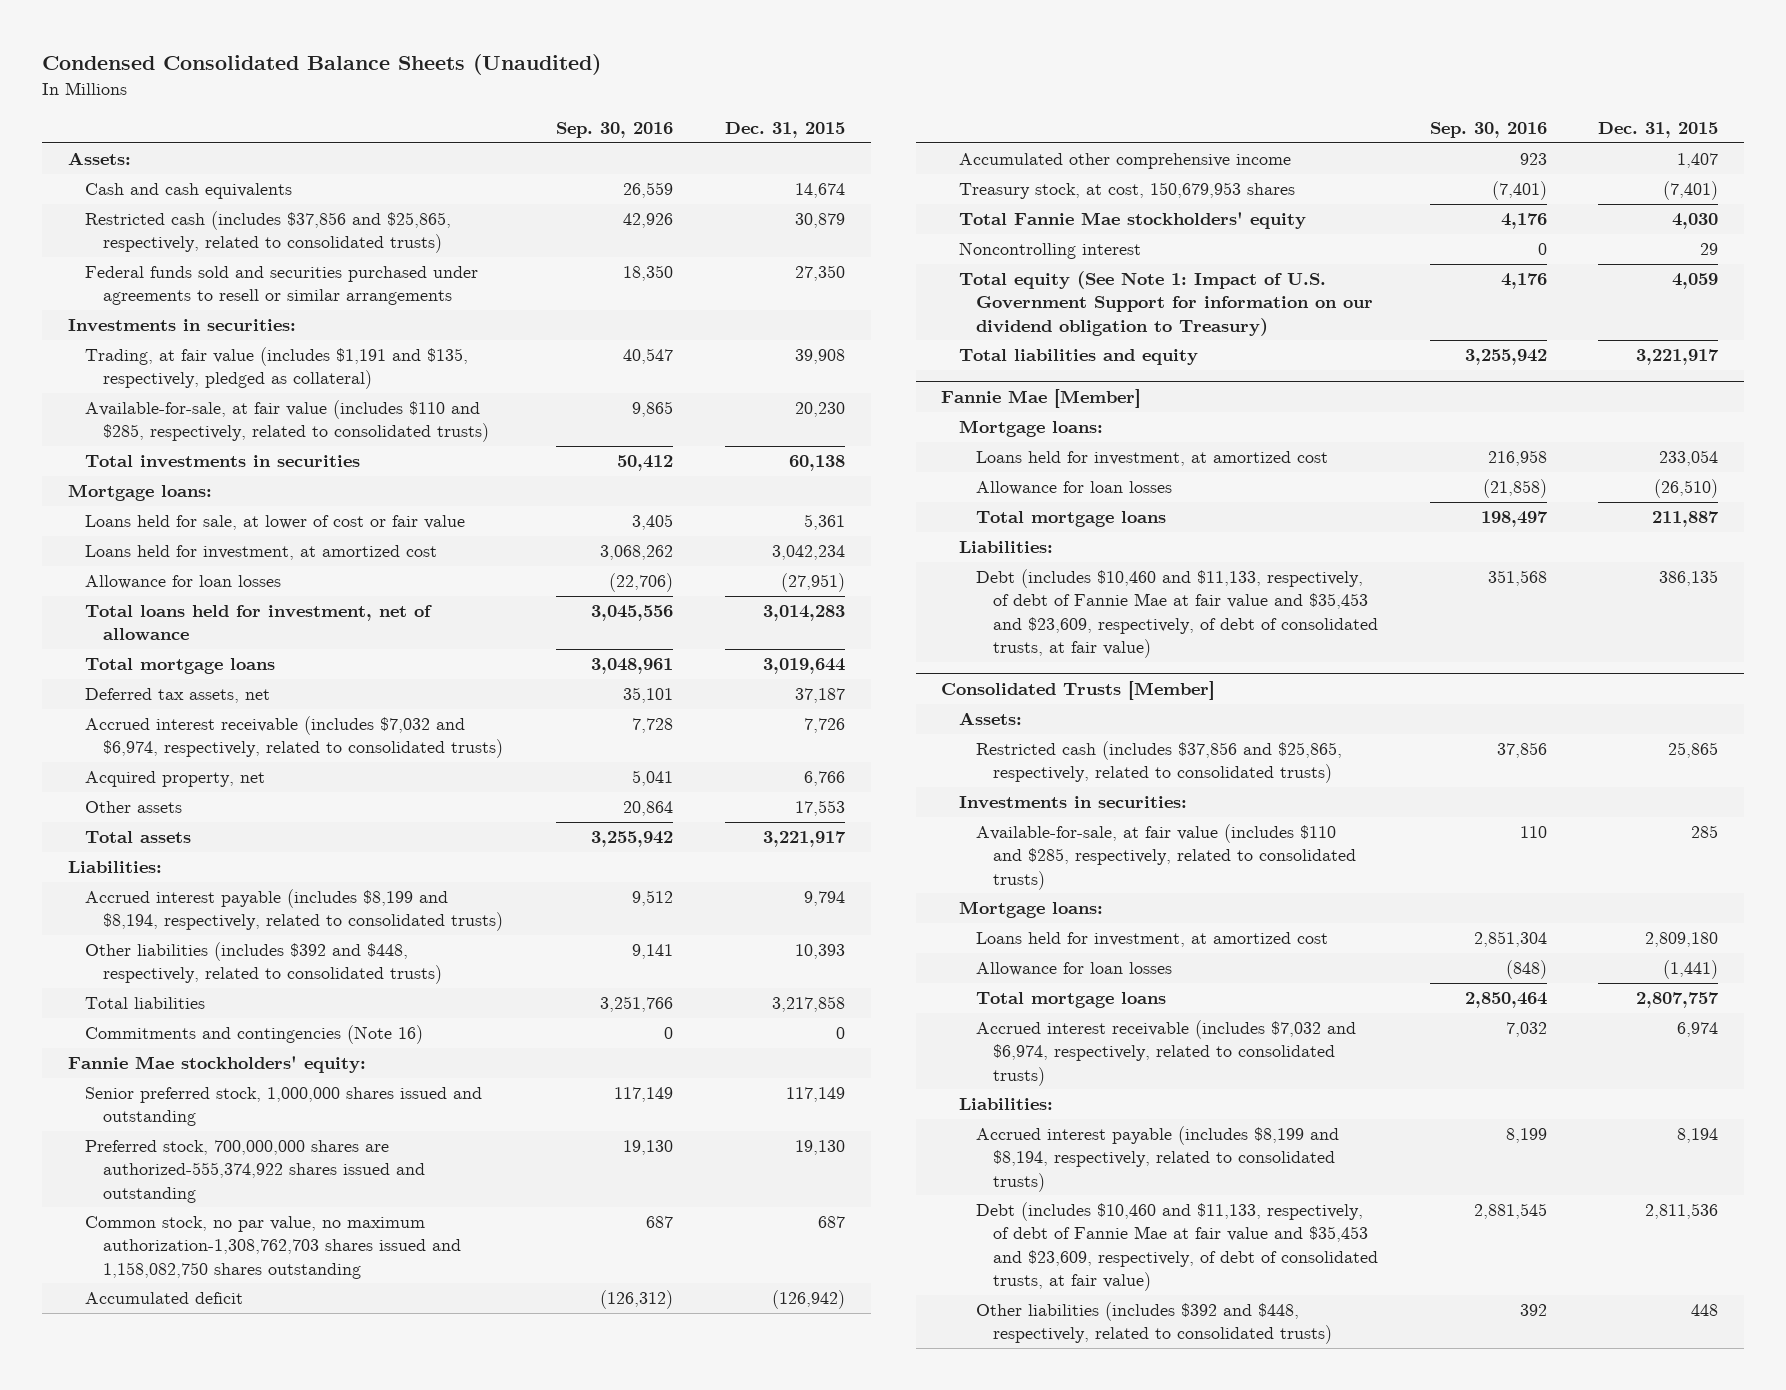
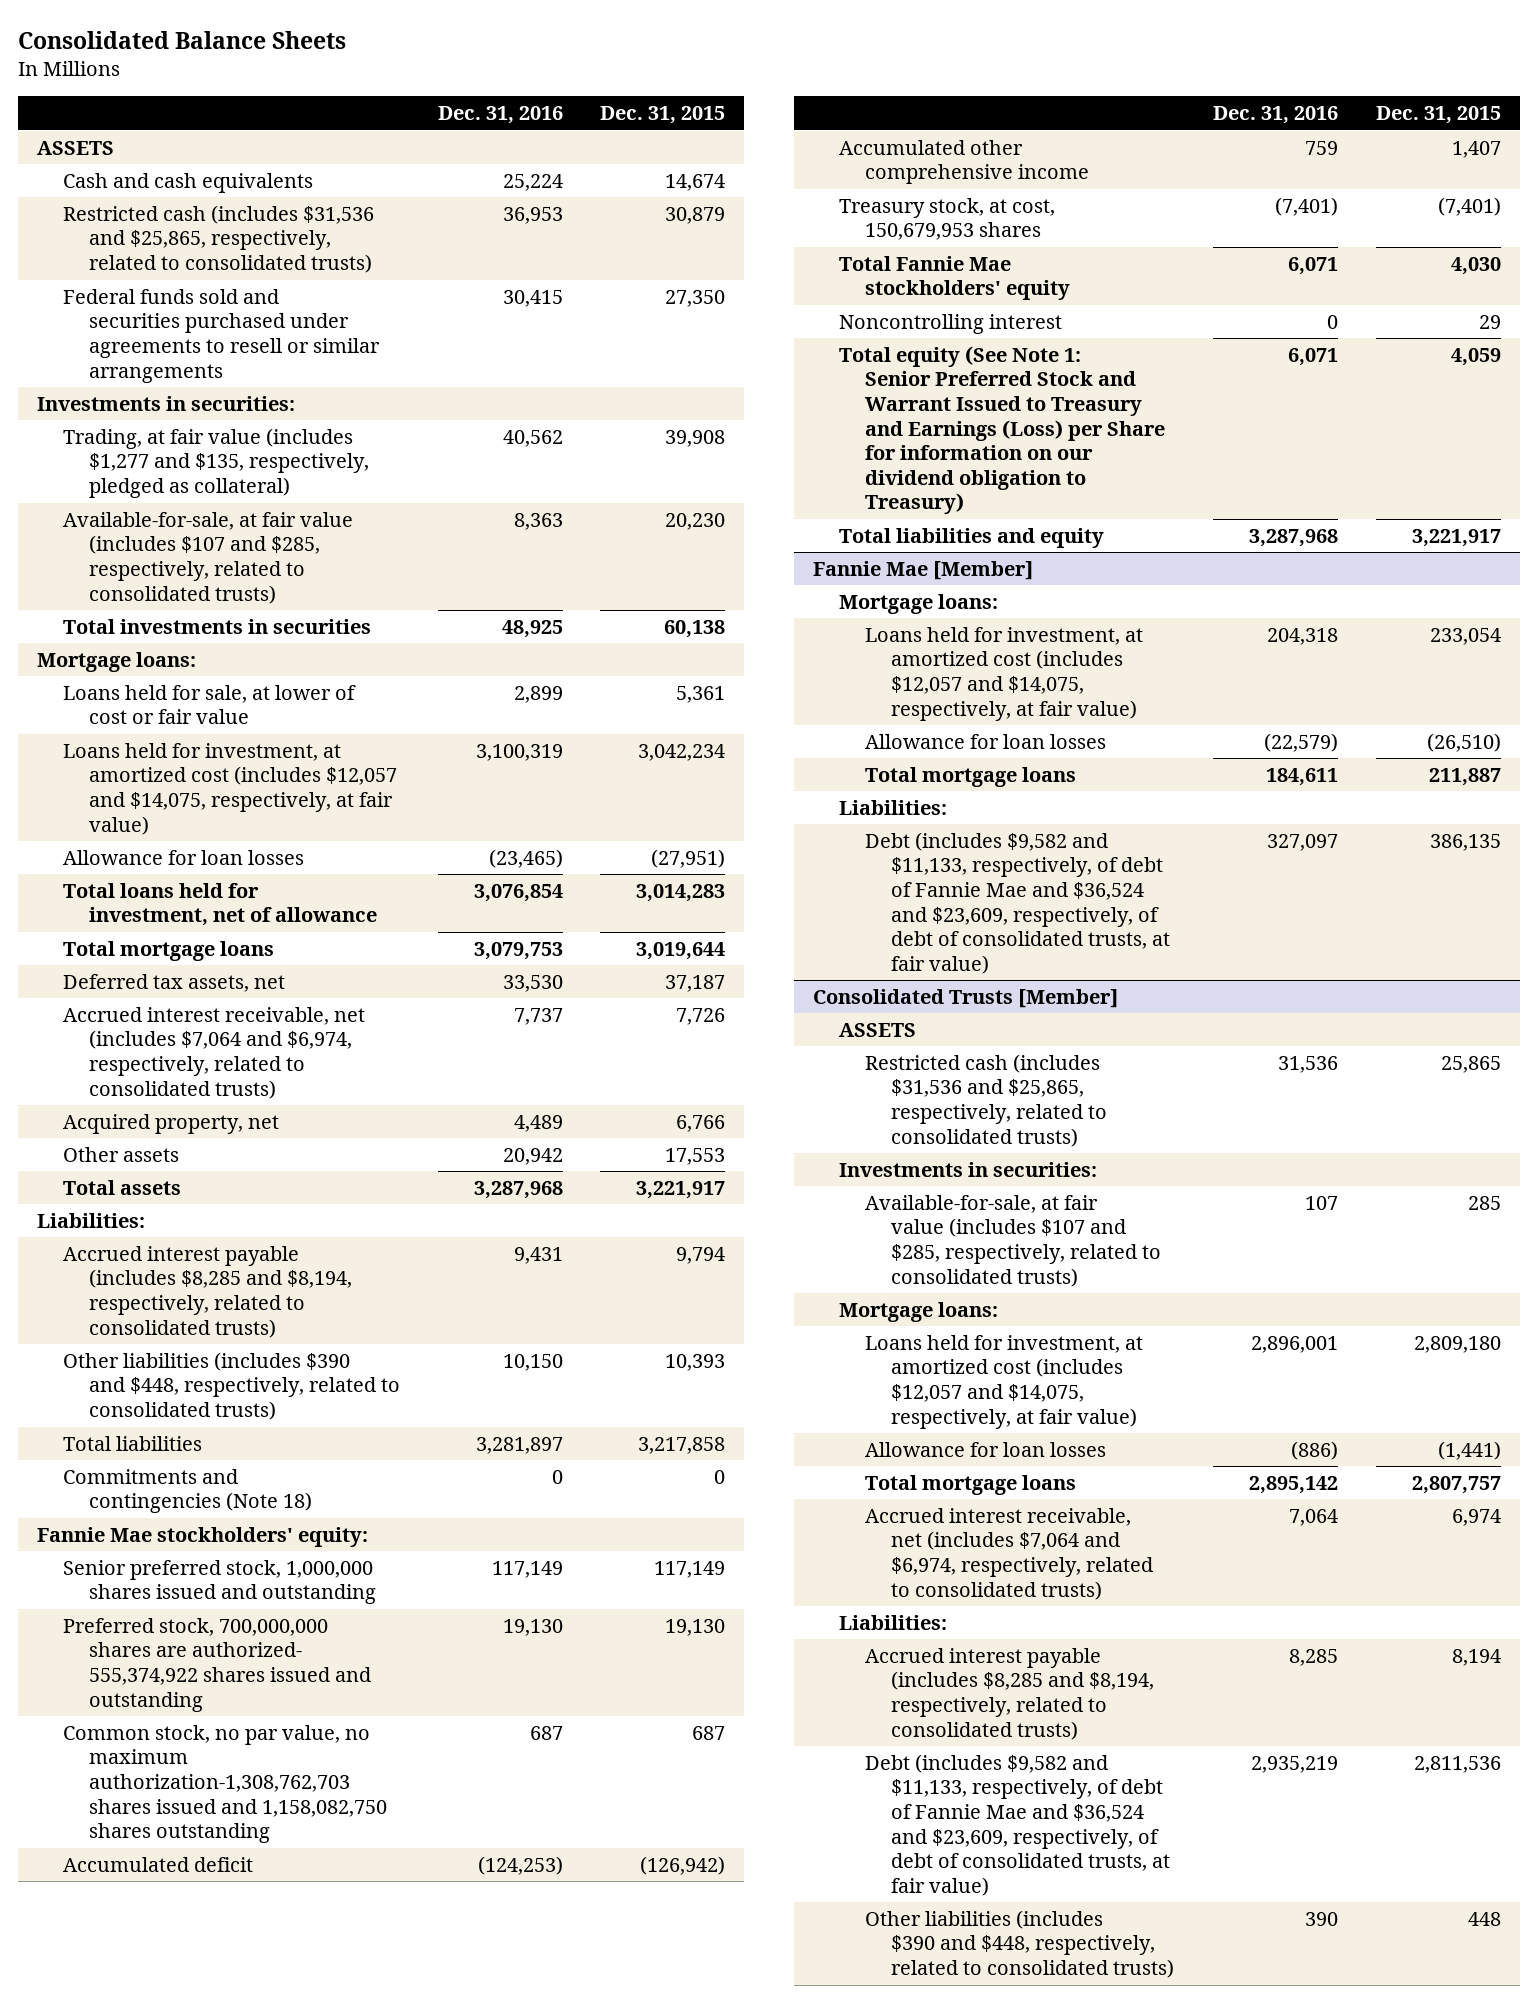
[42,54,602,76] Condensed Consolidated Balance Sheets (Unaudited) -> [18,31,347,50] Consolidated Balance Sheets
[556,121,674,138] Sep. 30, 2016 -> none
none -> [437,106,563,125] Dec. 31, 2016
[68,152,132,166] Assets: -> [37,140,115,155] ASSETS
[85,211,452,254] Restricted cash (includes $37,856 and $25,865, respectively, related to consolidated trusts) -> [63,204,375,274] Restricted cash (includes $31,536 and $25,865, respectively, related to consolidated trusts)
[85,347,469,390] Trading, at fair value (includes $1,191 and $135, respectively, pledged as collateral) -> [63,427,370,499] Trading, at fair value (includes $1,277 and $135, respectively, pledged as collateral)
[85,400,489,443] Available-for-sale, at fair value (includes $110 and $285, respectively, related to consolidated trusts) -> [63,511,354,604] Available-for-sale, at fair value (includes $107 and $285, respectively, related to consolidated trusts)
[85,545,438,561] Loans held for investment, at amortized cost -> [63,742,398,835] Loans held for investment, at amortized cost (includes $12,057 and $14,075, respectively, at fair value)
[85,716,503,759] Accrued interest receivable (includes $7,032 and $6,974, respectively, related to consolidated trusts) -> [63,1006,366,1099] Accrued interest receivable, net (includes $7,064 and $6,974, respectively, related to consolidated trusts)
[85,889,503,932] Accrued interest payable (includes $8,199 and $8,194, respectively, related to consolidated trusts) -> [63,1245,353,1338] Accrued interest payable (includes $8,285 and $8,194, respectively, related to consolidated trusts)
[85,942,442,985] Other liabilities (includes $392 and $448, respectively, related to consolidated trusts) -> [63,1351,401,1421] Other liabilities (includes $390 and $448, respectively, related to consolidated trusts)
[85,1025,424,1045] Commitments and contingencies (Note 16) -> [63,1468,313,1514] Commitments and contingencies (Note 18)
[85,1140,425,1203] Preferred stock, 700,000,000 shares are authorized-555,374,922 shares issued and outstanding -> [63,1617,372,1712] Preferred stock, 700,000,000 shares are authorized- 555,374,922 shares issued and outstanding
[958,271,1373,336] Total equity (See Note 1: Impact of U.S. Government Support for information on our dividend obligation to Treasury) -> [838,345,1165,515] Total equity (See Note 1: Senior Preferred Stock and Warrant Issued to Treasury and Earnings (Loss) per Share for information on our dividend obligation to Treasury)
[975,451,1328,467] Loans held for investment, at amortized cost -> [864,626,1143,721] Loans held for investment, at amortized cost (includes $12,057 and $14,075, respectively, at fair value)
[975,569,1379,658] Debt (includes $10,460 and $11,133, respectively, of debt of Fannie Mae at fair value and $35,453 and $23,609, respectively, of debt of consolidated trusts, at fair value) -> [864,831,1170,974] Debt (includes $9,582 and $11,133, respectively, of debt of Fannie Mae and $36,524 and $23,609, respectively, of debt of consolidated trusts, at fair value)
[958,712,1022,726] Assets: -> [838,1022,916,1037] ASSETS
[975,741,1342,784] Restricted cash (includes $37,856 and $25,865, respectively, related to consolidated trusts) -> [864,1053,1107,1147] Restricted cash (includes $31,536 and $25,865, respectively, related to consolidated trusts)
[975,824,1357,890] Available-for-sale, at fair value (includes $110 and $285, respectively, related to consolidated trusts) -> [864,1194,1161,1287] Available-for-sale, at fair value (includes $107 and $285, respectively, related to consolidated trusts)
[975,932,1328,948] Loans held for investment, at amortized cost -> [864,1334,1143,1429] Loans held for investment, at amortized cost (includes $12,057 and $14,075, respectively, at fair value)
[975,1020,1356,1086] Accrued interest receivable (includes $7,032 and $6,974, respectively, related to consolidated trusts) -> [864,1507,1153,1600] Accrued interest receivable, net (includes $7,064 and $6,974, respectively, related to consolidated trusts)
[975,1126,1339,1192] Accrued interest payable (includes $8,199 and $8,194, respectively, related to consolidated trusts) -> [864,1647,1154,1740] Accrued interest payable (includes $8,285 and $8,194, respectively, related to consolidated trusts)
[975,1202,1379,1291] Debt (includes $10,460 and $11,133, respectively, of debt of Fannie Mae at fair value and $35,453 and $23,609, respectively, of debt of consolidated trusts, at fair value) -> [864,1753,1170,1896] Debt (includes $9,582 and $11,133, respectively, of debt of Fannie Mae and $36,524 and $23,609, respectively, of debt of consolidated trusts, at fair value)
[975,1302,1333,1345] Other liabilities (includes $392 and $448, respectively, related to consolidated trusts) -> [864,1909,1174,1979] Other liabilities (includes $390 and $448, respectively, related to consolidated trusts)

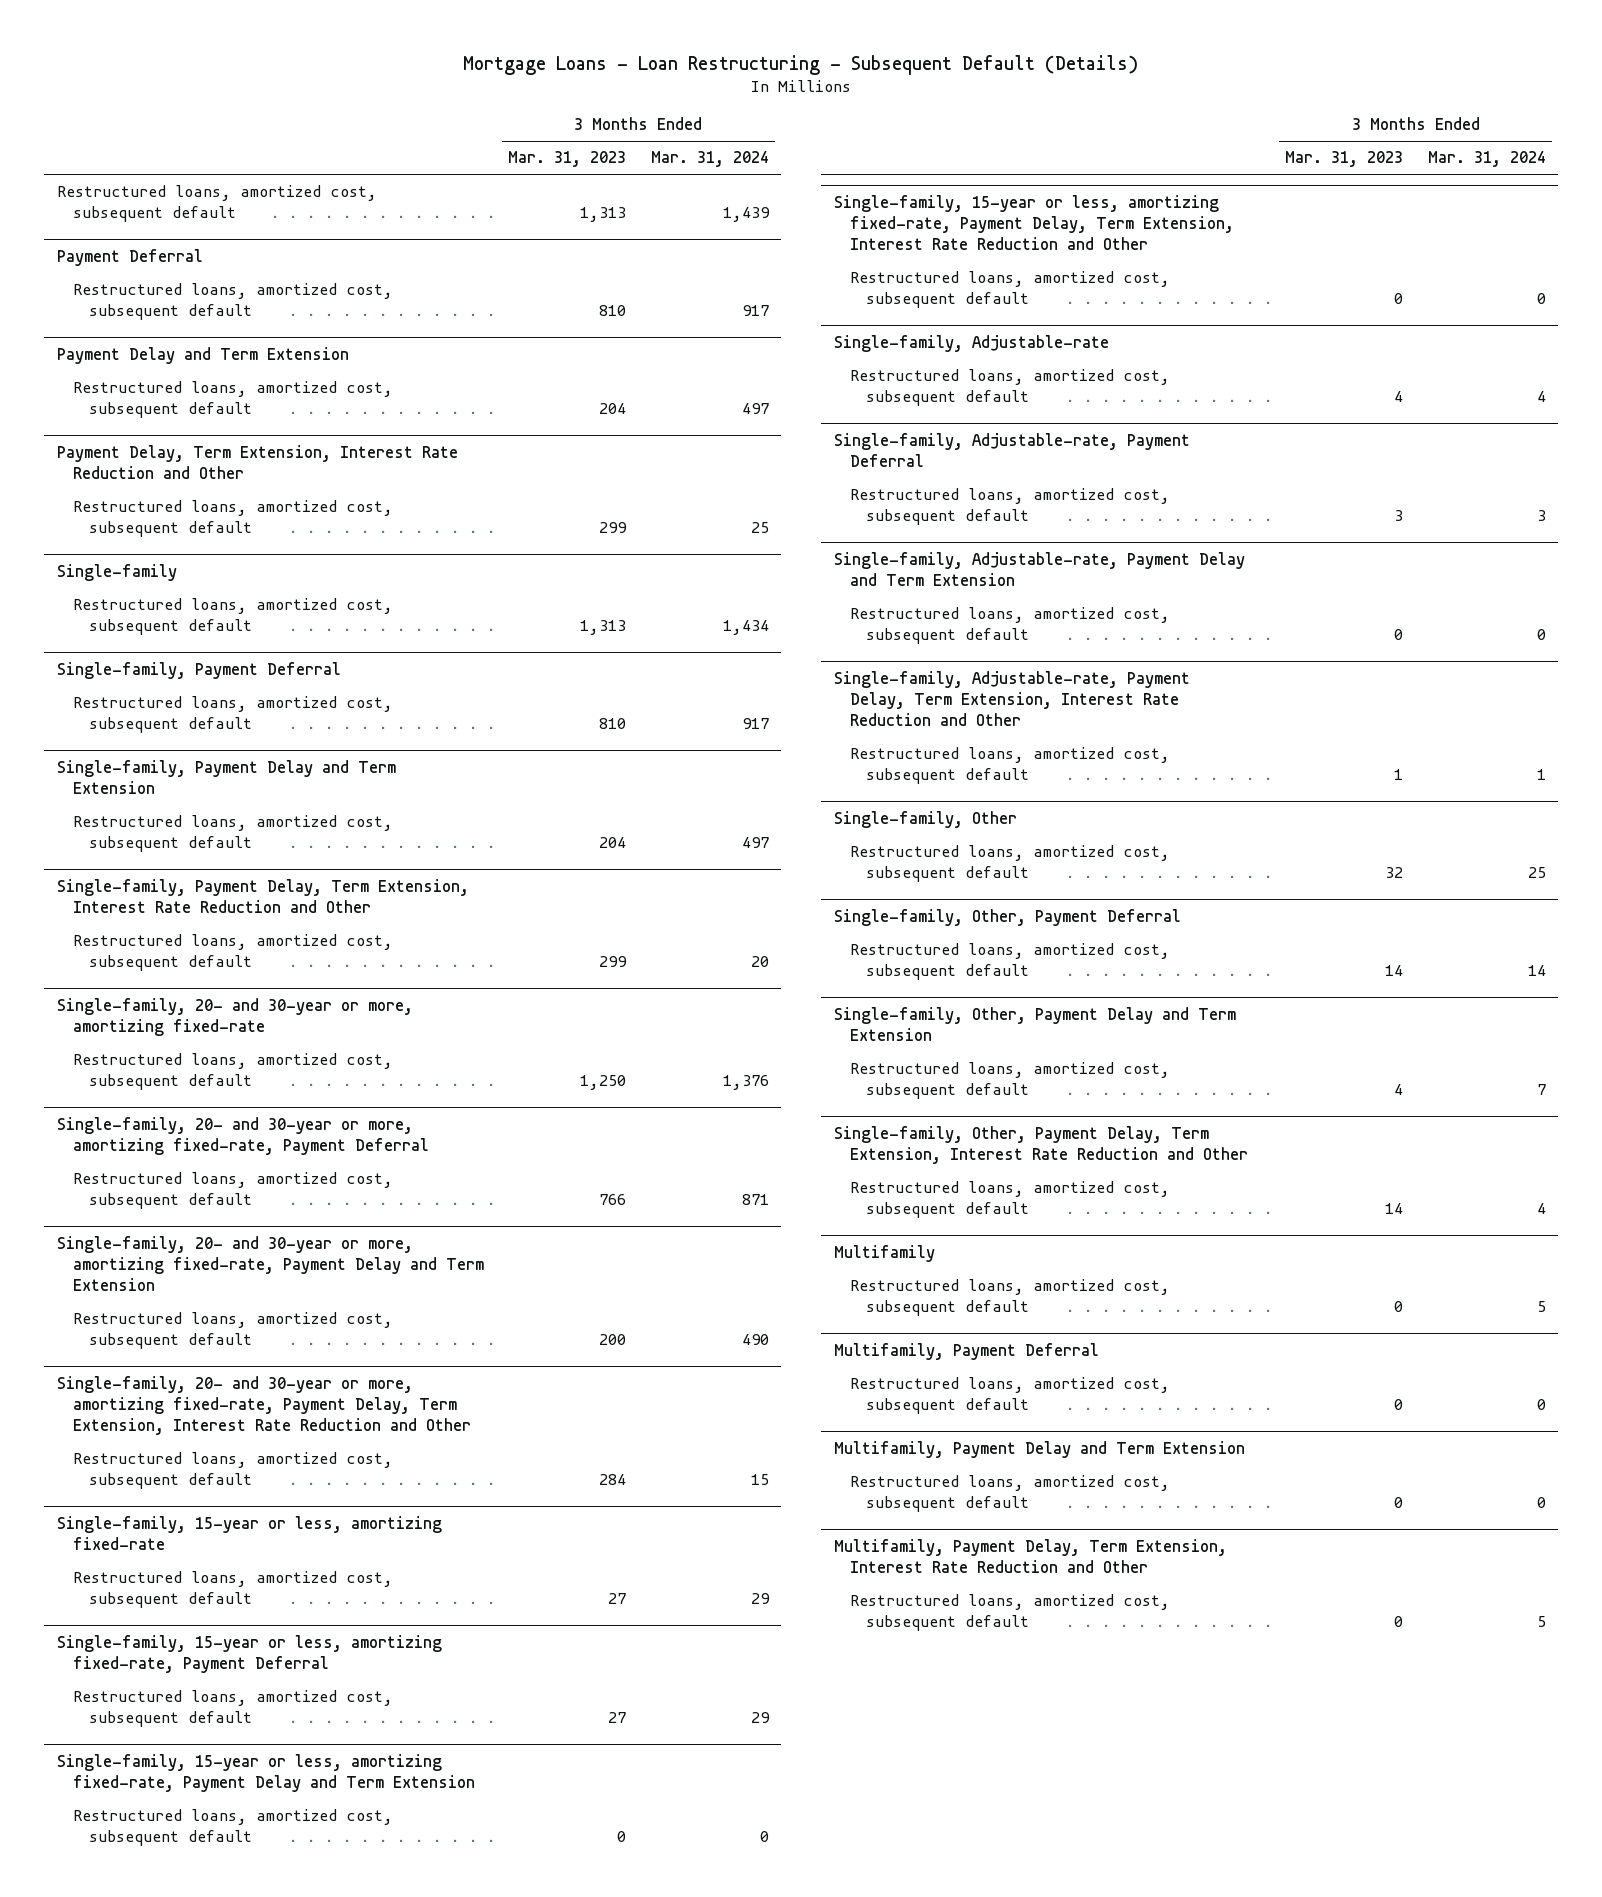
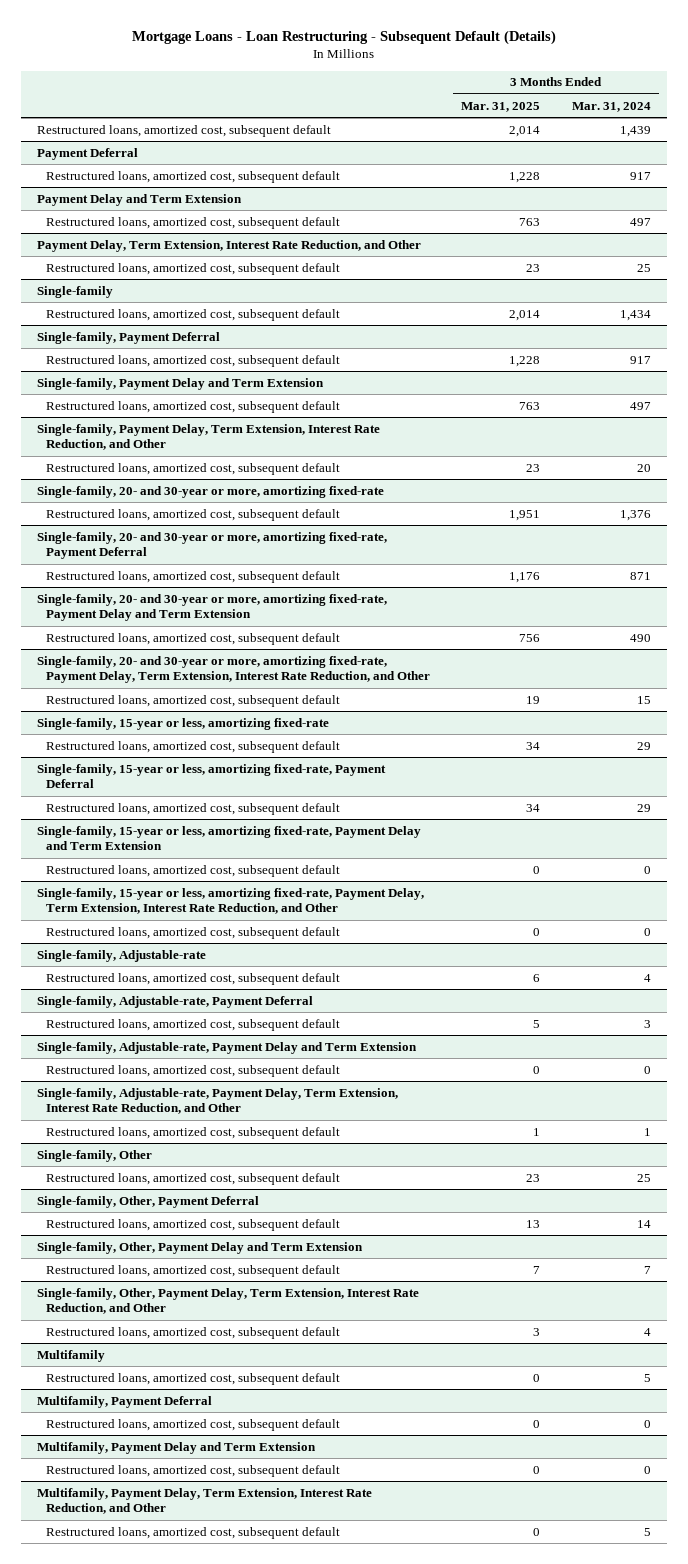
[508,151,627,168] Mar. 31, 2023 -> none
none -> [461,101,541,112] Mar. 31, 2025
[56,444,458,479] Payment Delay, Term Extension, Interest Rate Reduction and Other -> [36,239,421,252] Payment Delay, Term Extension, Interest Rate Reduction, and Other
[56,878,469,913] Single-family, Payment Delay, Term Extension, Interest Rate Reduction and Other -> [36,423,380,451] Single-family, Payment Delay, Term Extension, Interest Rate Reduction, and Other
[56,1375,471,1436] Single-family, 20- and 30-year or more, amortizing fixed-rate, Payment Delay, Term Extension, Interest Rate Reduction and Other -> [36,655,430,684] Single-family, 20- and 30-year or more, amortizing fixed-rate, Payment Delay, Term Extension, Interest Rate Reduction, and Other
[833,194,1234,251] Single-family, 15-year or less, amortizing fixed-rate, Payment Delay, Term Extension, Interest Rate Reduction and Other -> [36,887,424,915] Single-family, 15-year or less, amortizing fixed-rate, Payment Delay, Term Extension, Interest Rate Reduction, and Other
[833,670,1190,727] Single-family, Adjustable-rate, Payment Delay, Term Extension, Interest Rate Reduction and Other -> [36,1087,398,1115] Single-family, Adjustable-rate, Payment Delay, Term Extension, Interest Rate Reduction, and Other
[833,1125,1248,1164] Single-family, Other, Payment Delay, Term Extension, Interest Rate Reduction and Other -> [36,1287,419,1315] Single-family, Other, Payment Delay, Term Extension, Interest Rate Reduction, and Other
[833,1538,1227,1573] Multifamily, Payment Delay, Term Extension, Interest Rate Reduction and Other -> [36,1487,372,1515] Multifamily, Payment Delay, Term Extension, Interest Rate Reduction, and Other

